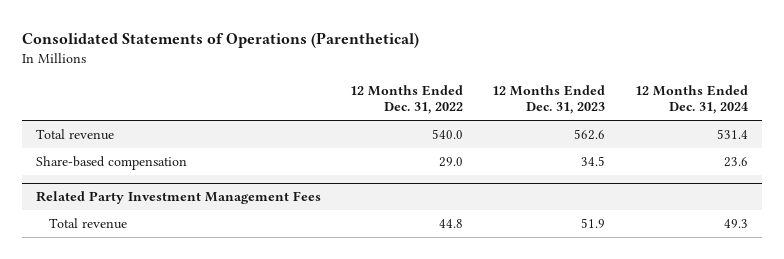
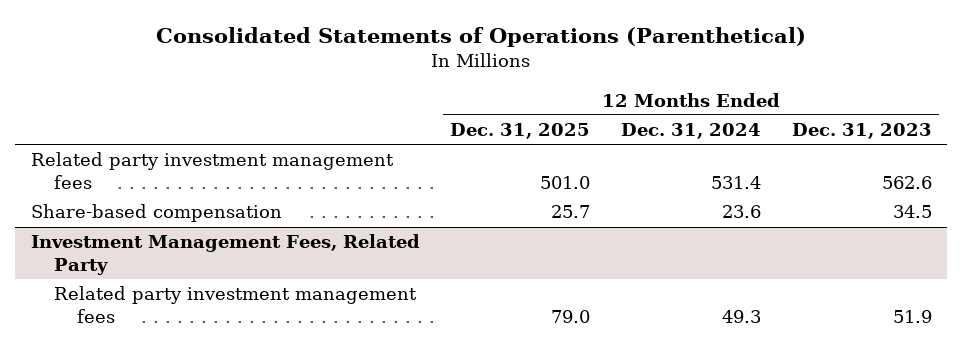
[350,84,464,115] 12 Months Ended Dec. 31, 2022 -> none
none -> [450,123,591,140] Dec. 31, 2025
[36,129,115,141] Total revenue -> [30,152,394,189] Related party investment management fees
[36,191,322,205] Related Party Investment Management Fees -> [30,234,420,275] Investment Management Fees, Related Party
[49,218,128,230] Total revenue -> [53,286,417,323] Related party investment management fees

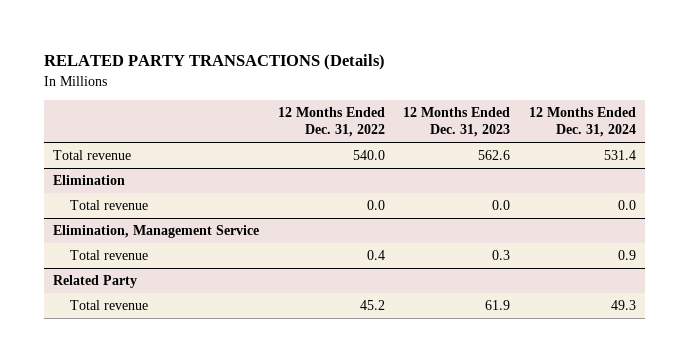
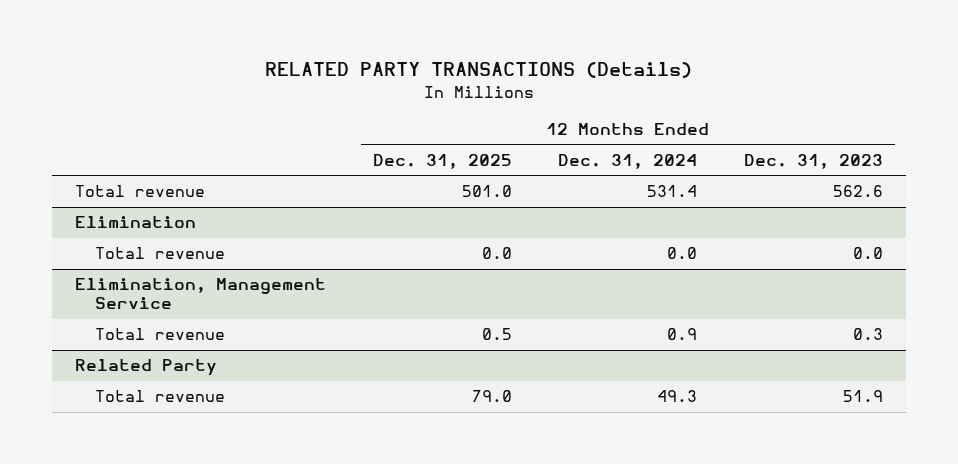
[277,106,385,138] 12 Months Ended Dec. 31, 2022 -> none
none -> [372,154,512,170] Dec. 31, 2025
[485,299,511,310] 61.9 -> [842,390,883,403] 51.9

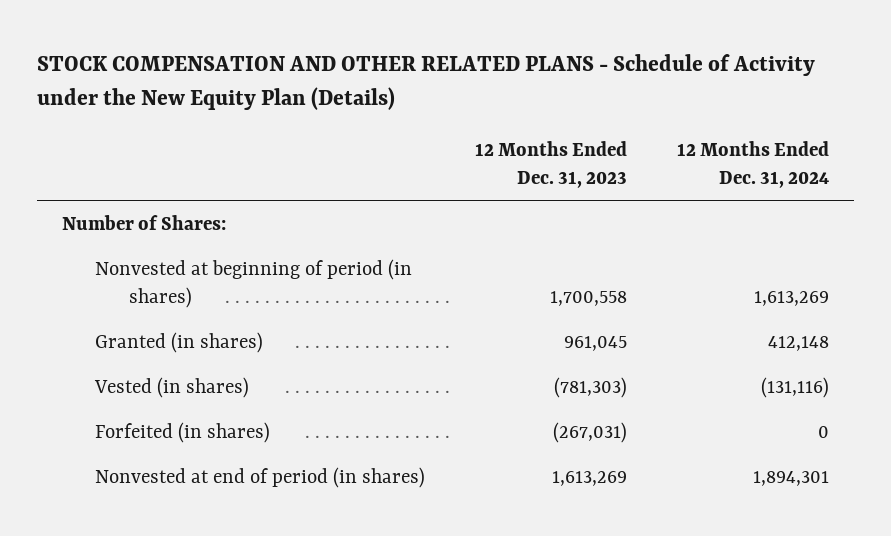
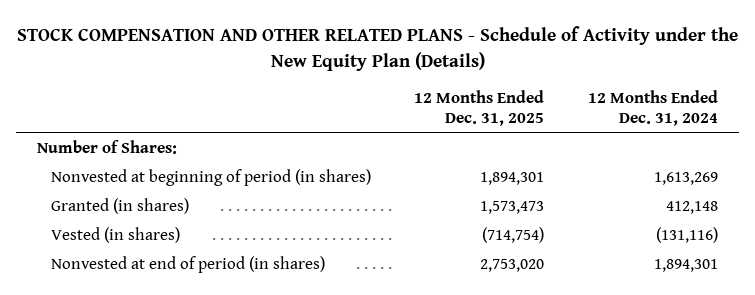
[475,140,628,188] 12 Months Ended Dec. 31, 2023 -> none
none -> [414,89,545,127] 12 Months Ended Dec. 31, 2025
[95,421,271,443] Forfeited (in shares) -> none

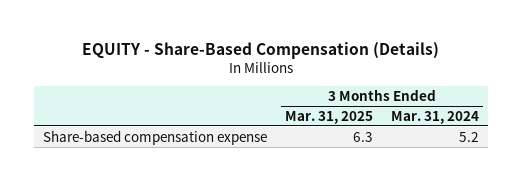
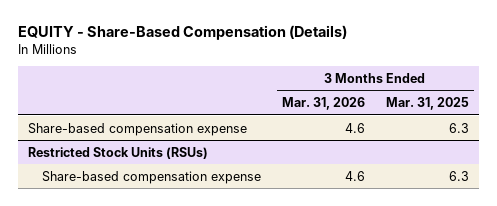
[390,110,479,124] Mar. 31, 2024 -> none
none -> [281,97,365,111] Mar. 31, 2026
none -> [28,146,209,159] Restricted Stock Units (RSUs)
none -> [41,170,261,184] Share-based compensation expense

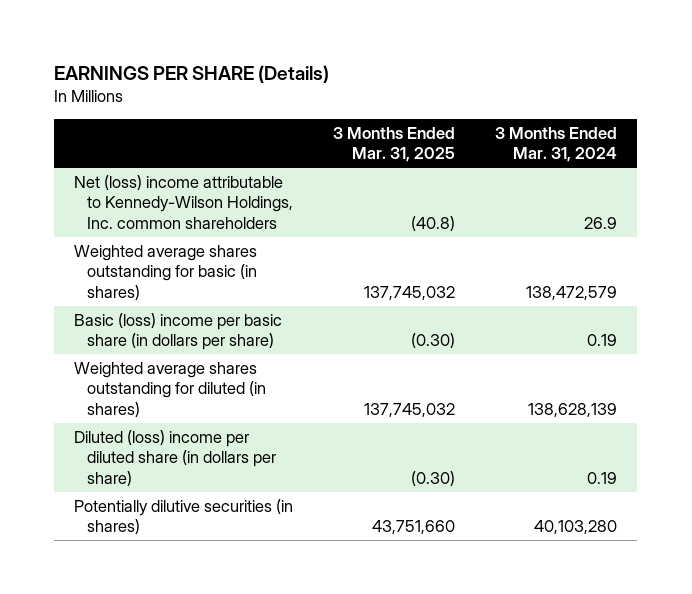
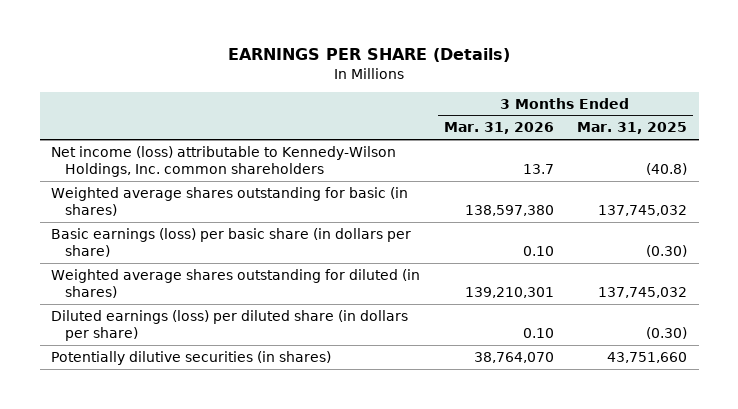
[495,126,618,163] 3 Months Ended Mar. 31, 2024 -> none
none -> [443,122,554,135] Mar. 31, 2026
[74,174,294,229] Net (loss) income attributable to Kennedy-Wilson Holdings, Inc. common shareholders -> [51,145,397,177] Net income (loss) attributable to Kennedy-Wilson Holdings, Inc. common shareholders
[74,312,283,351] Basic (loss) income per basic share (in dollars per share) -> [51,227,412,257] Basic earnings (loss) per basic share (in dollars per share)
[74,429,277,486] Diluted (loss) income per diluted share (in dollars per share) -> [51,309,409,341] Diluted earnings (loss) per diluted share (in dollars per share)

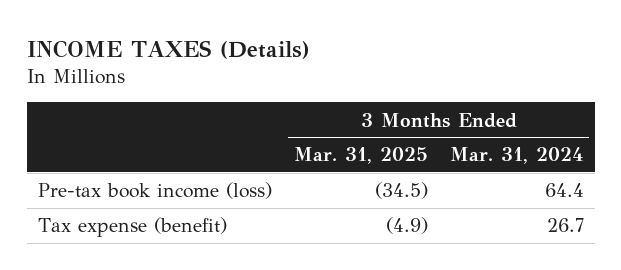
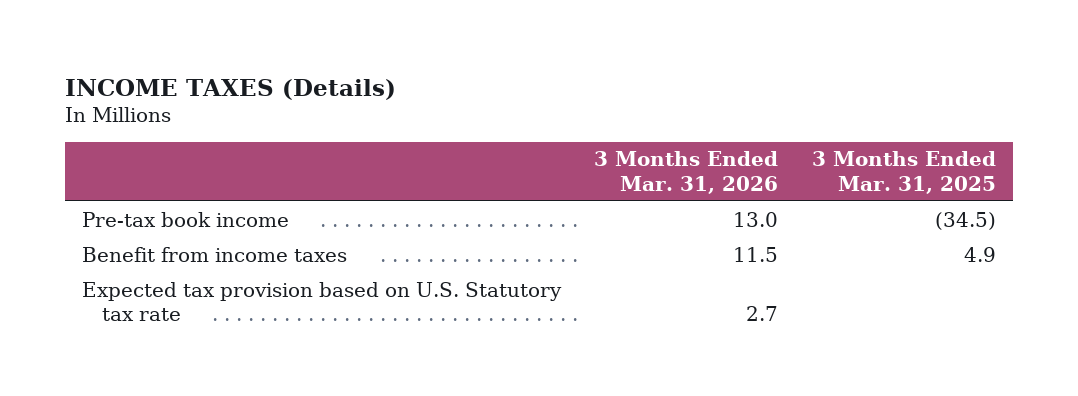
[449,147,584,165] Mar. 31, 2024 -> none
none -> [594,151,779,194] 3 Months Ended Mar. 31, 2026
[37,182,272,200] Pre-tax book income (loss) -> [82,211,290,227] Pre-tax book income
[37,217,227,238] Tax expense (benefit) -> [82,246,348,262] Benefit from income taxes
[385,217,428,235] (4.9) -> [963,246,996,262] 4.9
none -> [82,281,563,321] Expected tax provision based on U.S. Statutory tax rate

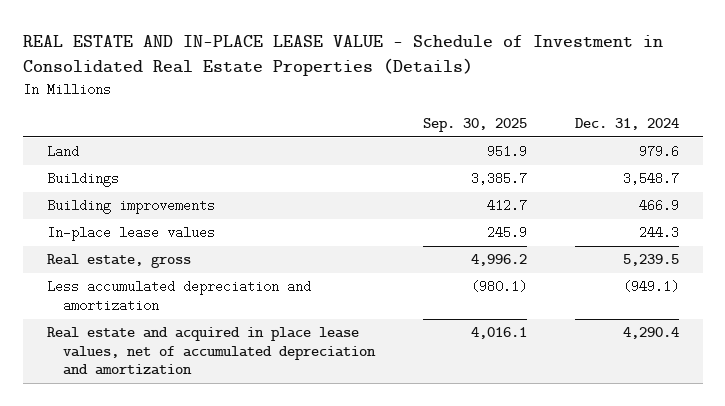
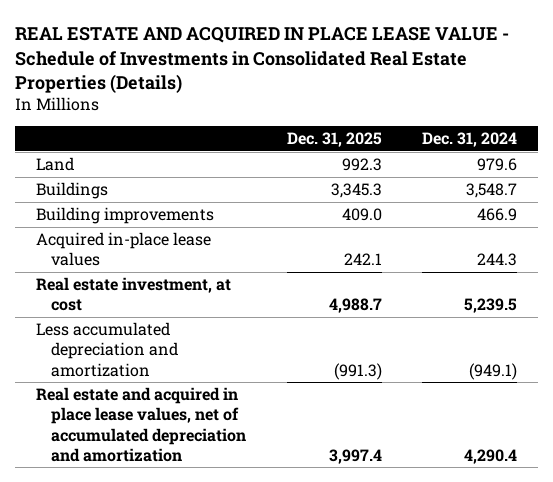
[22,35,663,77] REAL ESTATE AND IN-PLACE LEASE VALUE - Schedule of Investment in Consolidated Real Estate Properties (Details) -> [15,27,510,94] REAL ESTATE AND ACQUIRED IN PLACE LEASE VALUE - Schedule of Investments in Consolidated Real Estate Properties (Details)
[422,118,527,133] Sep. 30, 2025 -> none
none -> [286,132,382,148] Dec. 31, 2025
[46,226,215,242] In-place lease values -> [35,231,211,267] Acquired in-place lease values
[46,254,191,269] Real estate, gross -> [35,276,231,312] Real estate investment, at cost

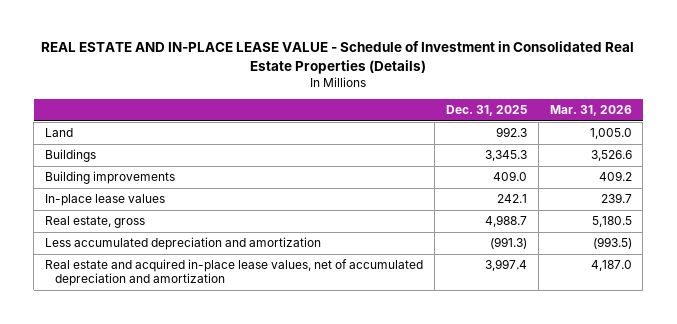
[15,27,510,94] REAL ESTATE AND ACQUIRED IN PLACE LEASE VALUE - Schedule of Investments in Consolidated Real Estate Properties (Details) -> [41,41,635,74] REAL ESTATE AND IN-PLACE LEASE VALUE - Schedule of Investment in Consolidated Real Estate Properties (Details)
[422,132,518,148] Dec. 31, 2024 -> none
none -> [549,104,632,116] Mar. 31, 2026
[35,231,211,267] Acquired in-place lease values -> [45,194,166,207] In-place lease values
[35,276,231,312] Real estate investment, at cost -> [45,216,146,229] Real estate, gross
[35,386,247,462] Real estate and acquired in place lease values, net of accumulated depreciation and amortization -> [45,259,424,287] Real estate and acquired in-place lease values, net of accumulated depreciation and amortization

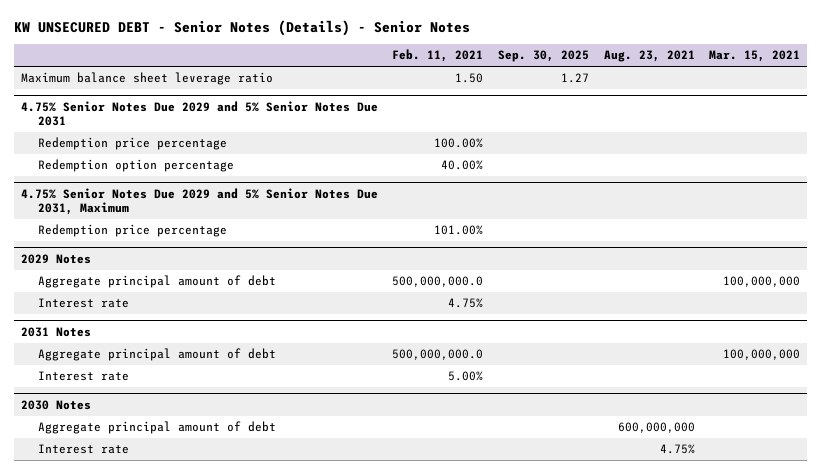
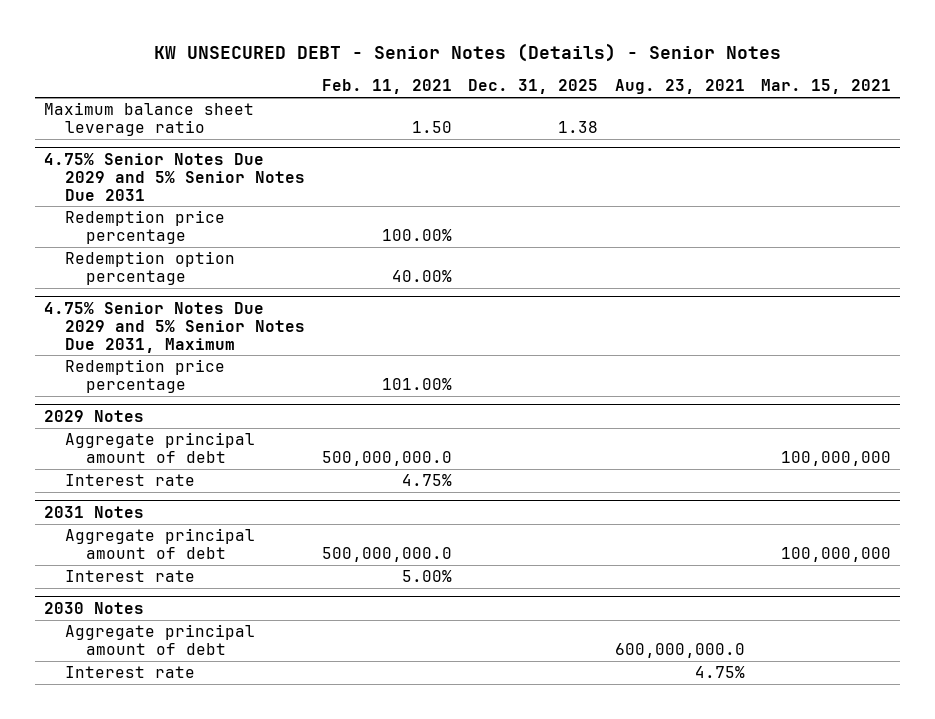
[497,50,589,63] Sep. 30, 2025 -> none
none -> [468,79,599,95] Dec. 31, 2025
[617,422,695,434] 600,000,000 -> [614,642,745,658] 600,000,000.0

